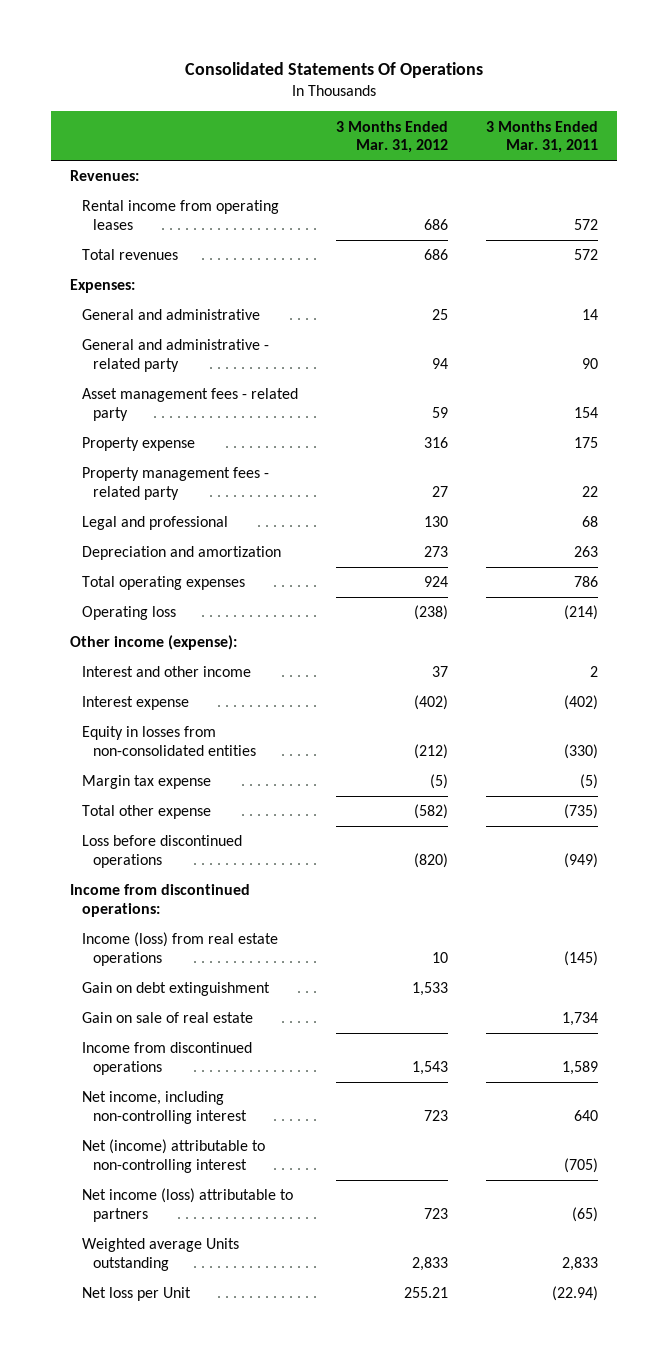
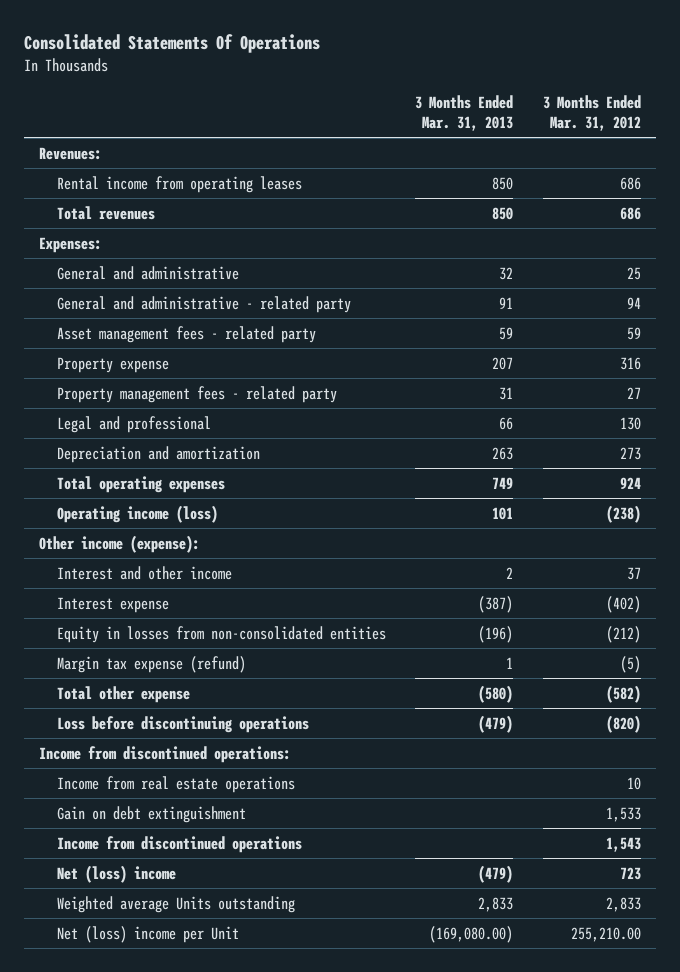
[485,120,598,153] 3 Months Ended Mar. 31, 2011 -> none
none -> [415,94,514,131] 3 Months Ended Mar. 31, 2013
[81,606,176,621] Operating loss -> [56,504,218,523] Operating income (loss)
[81,775,211,790] Margin tax expense -> [56,655,246,673] Margin tax expense (refund)
[81,835,242,868] Loss before discontinued operations -> [56,715,309,733] Loss before discontinuing operations
[81,932,278,966] Income (loss) from real estate operations -> [56,775,295,793] Income from real estate operations
[81,1012,253,1024] Gain on sale of real estate -> none
[81,1091,248,1124] Net income, including non-controlling interest -> none
[81,1139,265,1173] Net (income) attributable to non-controlling interest -> none
[81,1188,293,1222] Net income (loss) attributable to partners -> [56,864,176,883] Net (loss) income
[81,1287,191,1302] Net loss per Unit -> [56,925,239,943] Net (loss) income per Unit
[403,1287,448,1299] 255.21 -> [571,926,642,942] 255,210.00

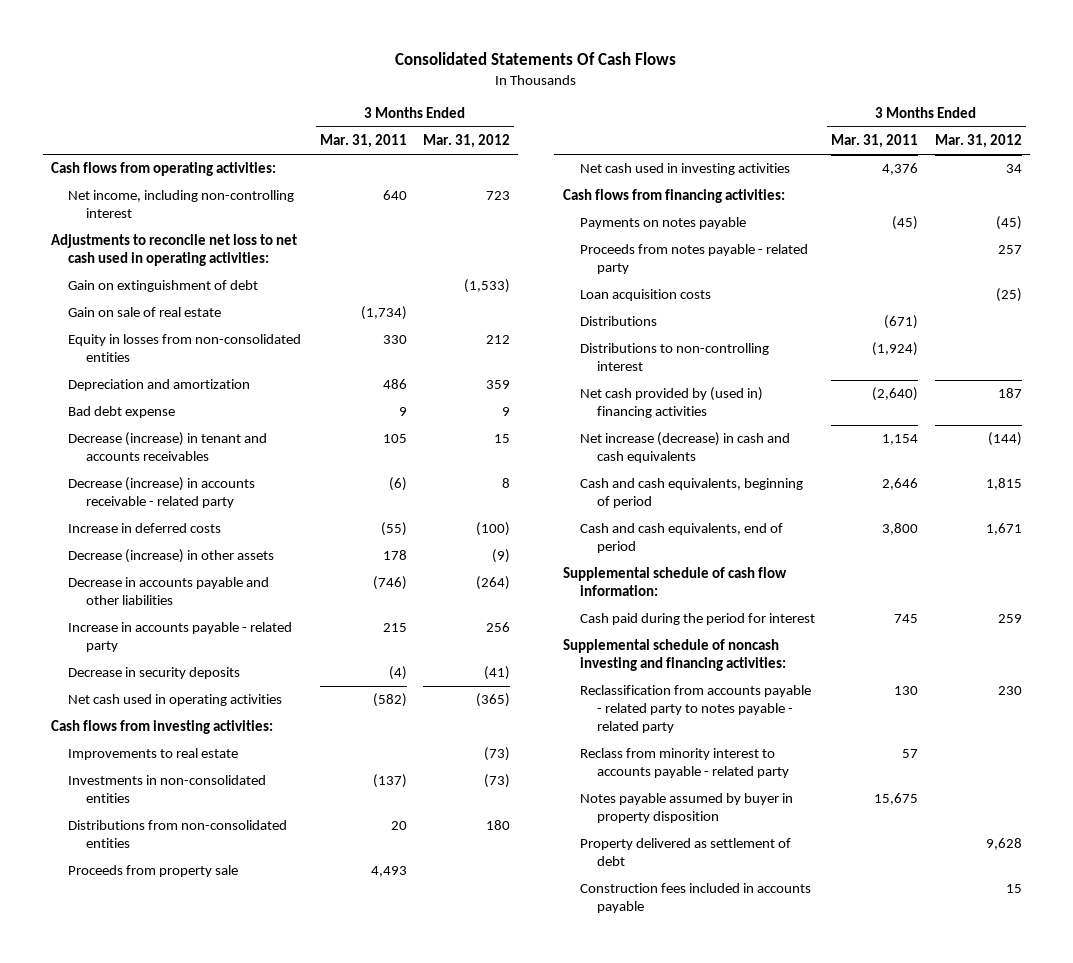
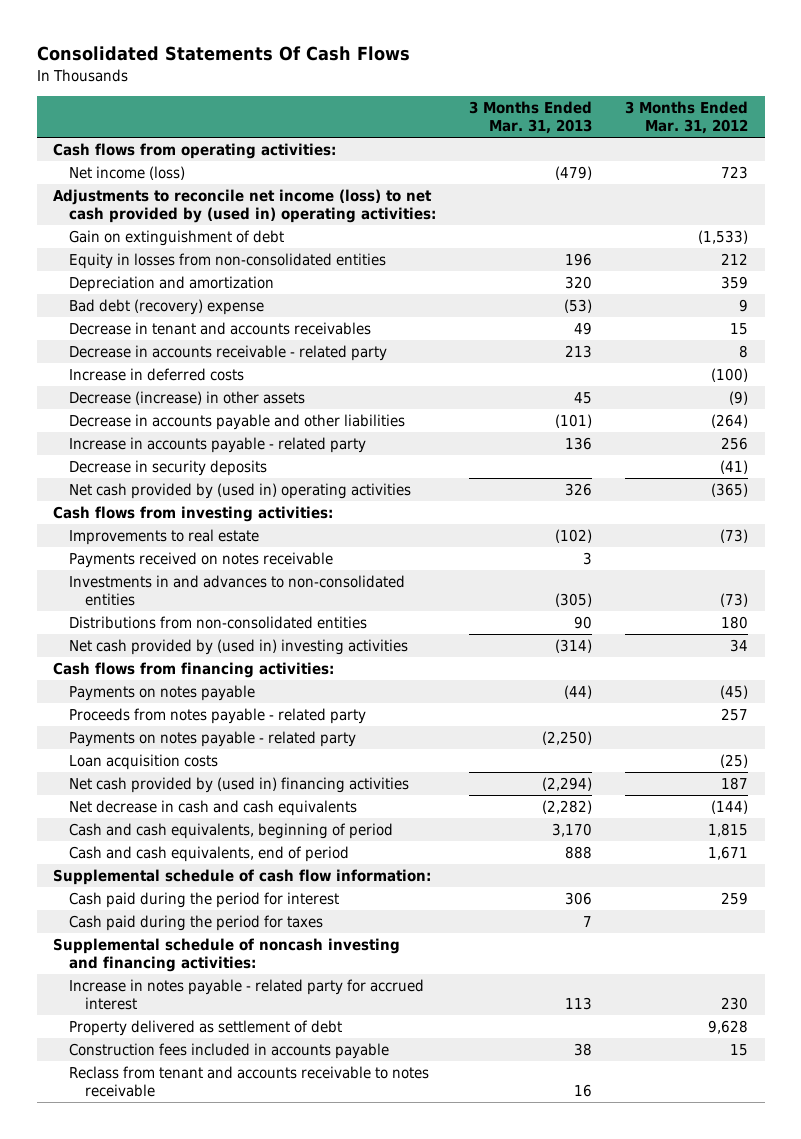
[319,134,407,149] Mar. 31, 2011 -> none
none -> [469,100,593,135] 3 Months Ended Mar. 31, 2013
[68,190,295,219] Net income, including non-controlling interest -> [69,166,186,181] Net income (loss)
[51,234,298,267] Adjustments to reconcile net loss to net cash used in operating activities: -> [53,189,437,224] Adjustments to reconcile net income (loss) to net cash provided by (used in) operating activities:
[68,307,222,318] Gain on sale of real estate -> none
[68,406,176,419] Bad debt expense -> [69,299,265,316] Bad debt (recovery) expense
[68,432,268,462] Decrease (increase) in tenant and accounts receivables -> [69,322,372,336] Decrease in tenant and accounts receivables
[68,477,256,509] Decrease (increase) in accounts receivable - related party -> [69,345,388,362] Decrease in accounts receivable - related party
[68,694,283,707] Net cash used in operating activities -> [69,483,412,500] Net cash provided by (used in) operating activities
none -> [69,552,334,569] Payments received on notes receivable
[68,775,267,804] Investments in non-consolidated entities -> [69,575,406,607] Investments in and advances to non-consolidated entities
[68,865,239,878] Proceeds from property sale -> none
[579,163,790,176] Net cash used in investing activities -> [69,639,409,656] Net cash provided by (used in) investing activities
none -> [69,731,357,748] Payments on notes payable - related party
[579,316,657,327] Distributions -> none
[579,343,769,372] Distributions to non-controlling interest -> none
[579,432,790,464] Net increase (decrease) in cash and cash equivalents -> [69,800,358,817] Net decrease in cash and cash equivalents
none -> [69,915,324,932] Cash paid during the period for taxes
[579,748,789,779] Reclass from minority interest to accounts payable - related party -> none
[579,793,793,824] Notes payable assumed by buyer in property disposition -> none
[579,685,811,733] Reclassification from accounts payable - related party to notes payable - related party -> [69,979,425,1011] Increase in notes payable - related party for accrued interest
none -> [69,1066,430,1098] Reclass from tenant and accounts receivable to notes receivable

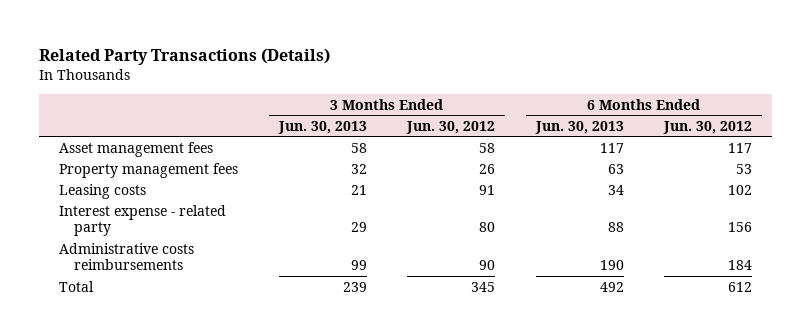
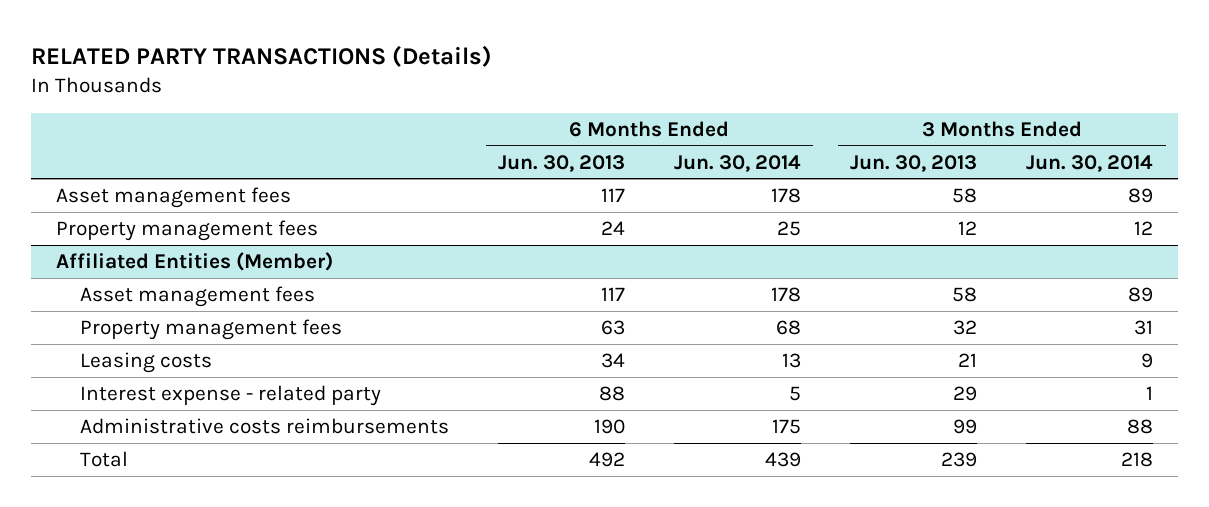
[39,47,331,65] Related Party Transactions (Details) -> [31,44,493,67] RELATED PARTY TRANSACTIONS (Details)
[406,120,496,134] Jun. 30, 2012 -> none
[663,120,753,134] Jun. 30, 2012 -> none
none -> [674,154,802,172] Jun. 30, 2014
none -> [1026,154,1154,172] Jun. 30, 2014
none -> [55,219,318,241] Property management fees
none -> [55,251,333,271] Affiliated Entities (Member)
none -> [79,285,315,307] Asset management fees

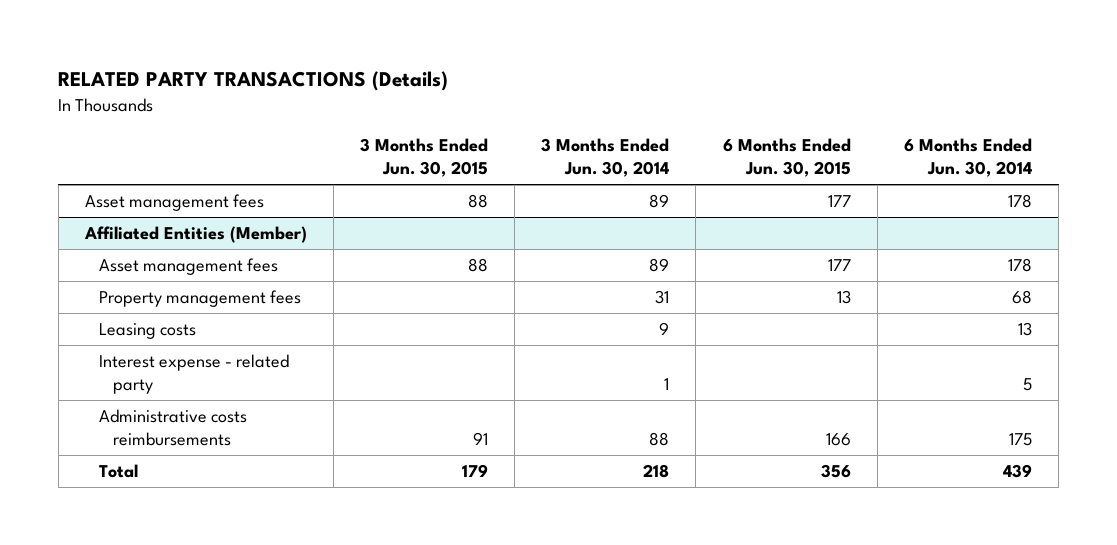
[497,154,625,172] Jun. 30, 2013 -> none
[850,154,978,172] Jun. 30, 2013 -> none
none -> [360,137,489,178] 3 Months Ended Jun. 30, 2015
none -> [722,137,851,178] 6 Months Ended Jun. 30, 2015
[55,219,318,241] Property management fees -> none

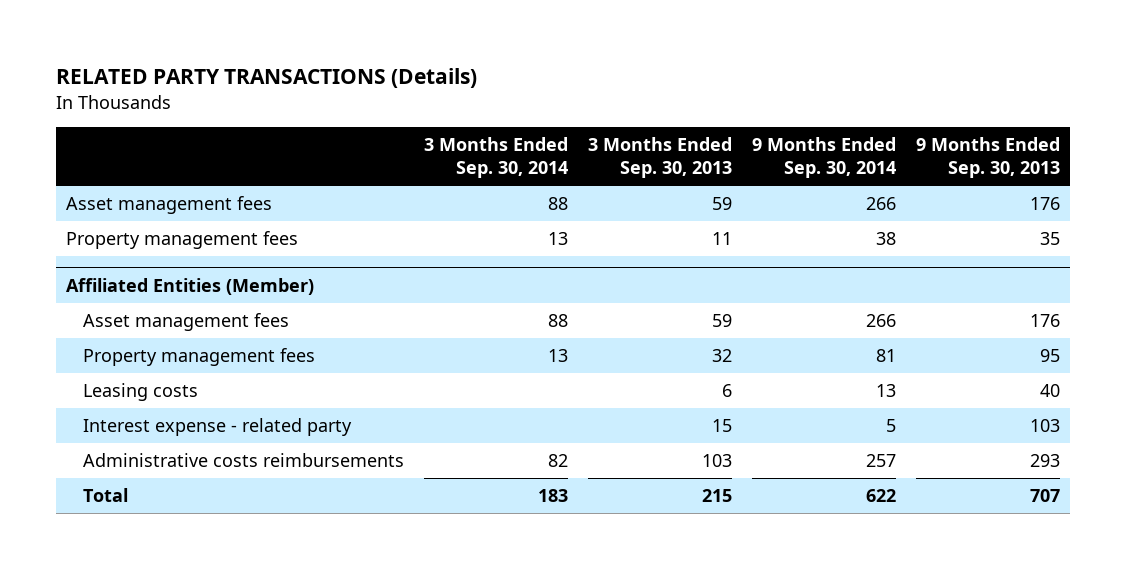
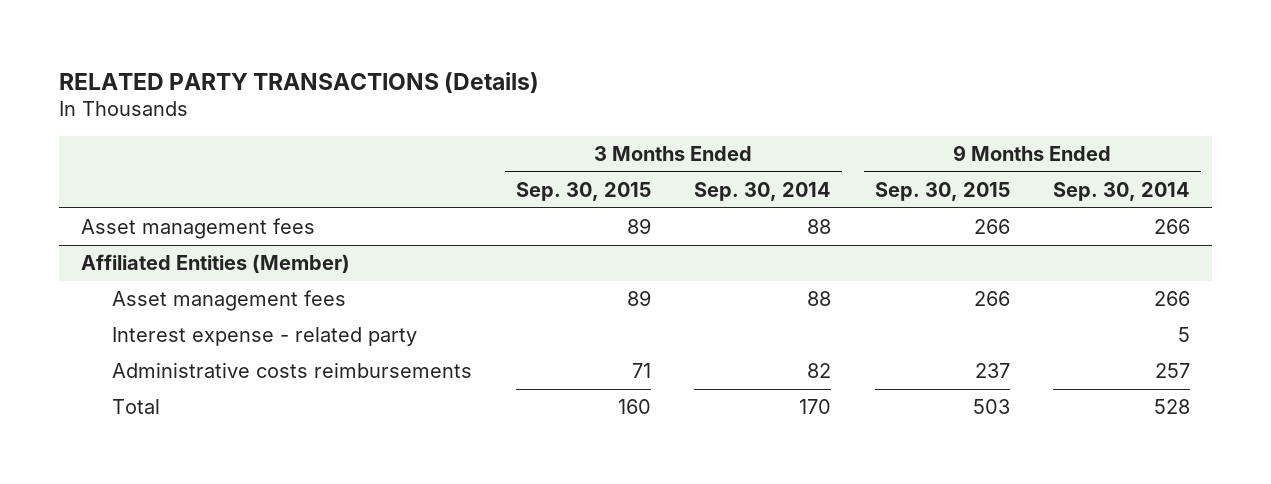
[588,136,733,179] 3 Months Ended Sep. 30, 2013 -> none
[916,136,1061,179] 9 Months Ended Sep. 30, 2013 -> none
none -> [515,182,651,202] Sep. 30, 2015
none -> [874,182,1010,202] Sep. 30, 2015
[65,231,298,250] Property management fees -> none
[82,348,315,367] Property management fees -> none
[82,383,198,402] Leasing costs -> none
[537,489,568,503] 183 -> [799,399,832,415] 170
[866,489,897,503] 622 -> [1154,399,1191,415] 528

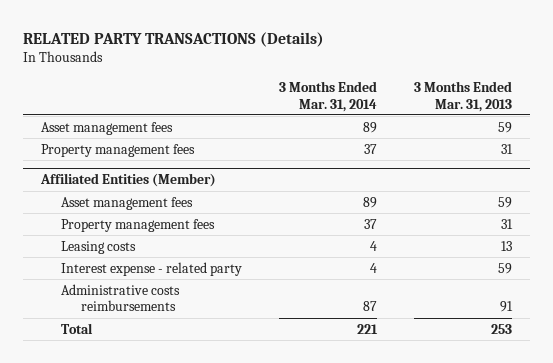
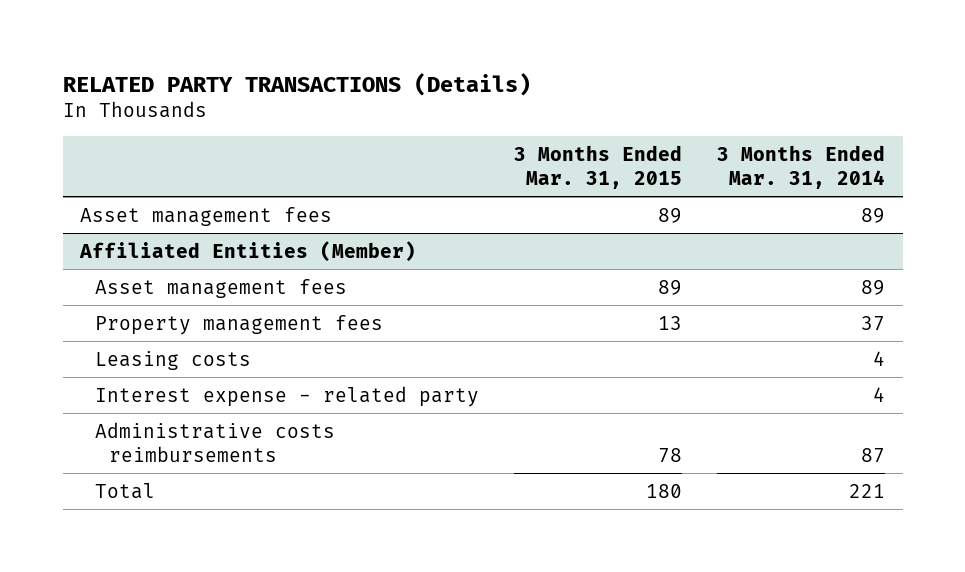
[413,80,512,112] 3 Months Ended Mar. 31, 2013 -> none
none -> [513,144,682,189] 3 Months Ended Mar. 31, 2015
[41,143,196,157] Property management fees -> none

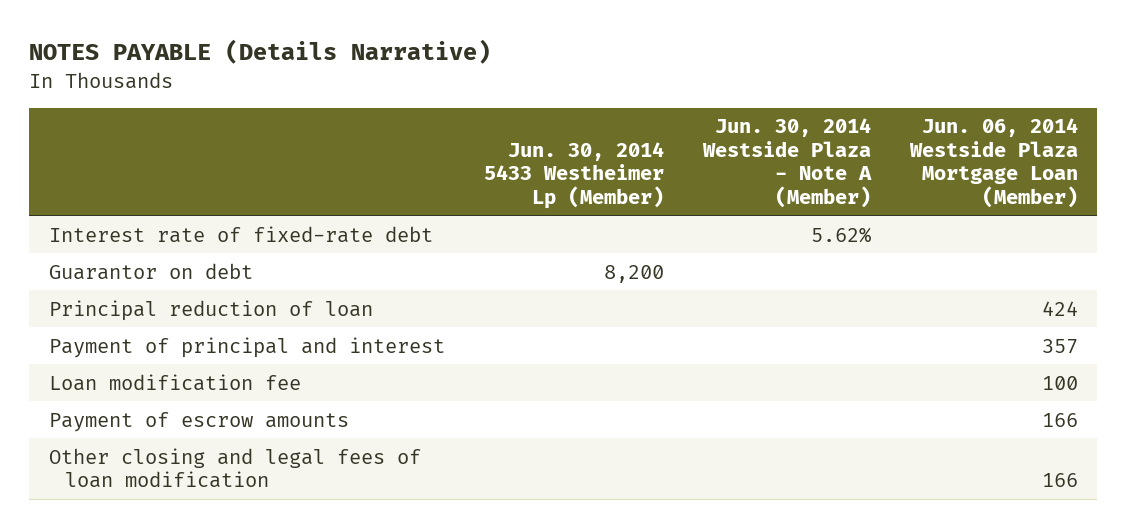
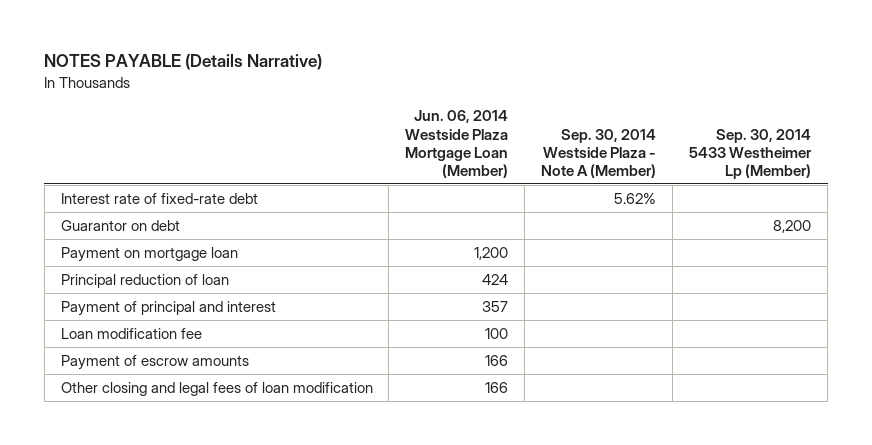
[483,141,664,209] Jun. 30, 2014 5433 Westheimer Lp (Member) -> none
[701,118,872,208] Jun. 30, 2014 Westside Plaza - Note A (Member) -> none
none -> [541,128,657,178] Sep. 30, 2014 Westside Plaza - Note A (Member)
none -> [689,128,813,179] Sep. 30, 2014 5433 Westheimer Lp (Member)
none -> [60,246,238,262] Payment on mortgage loan

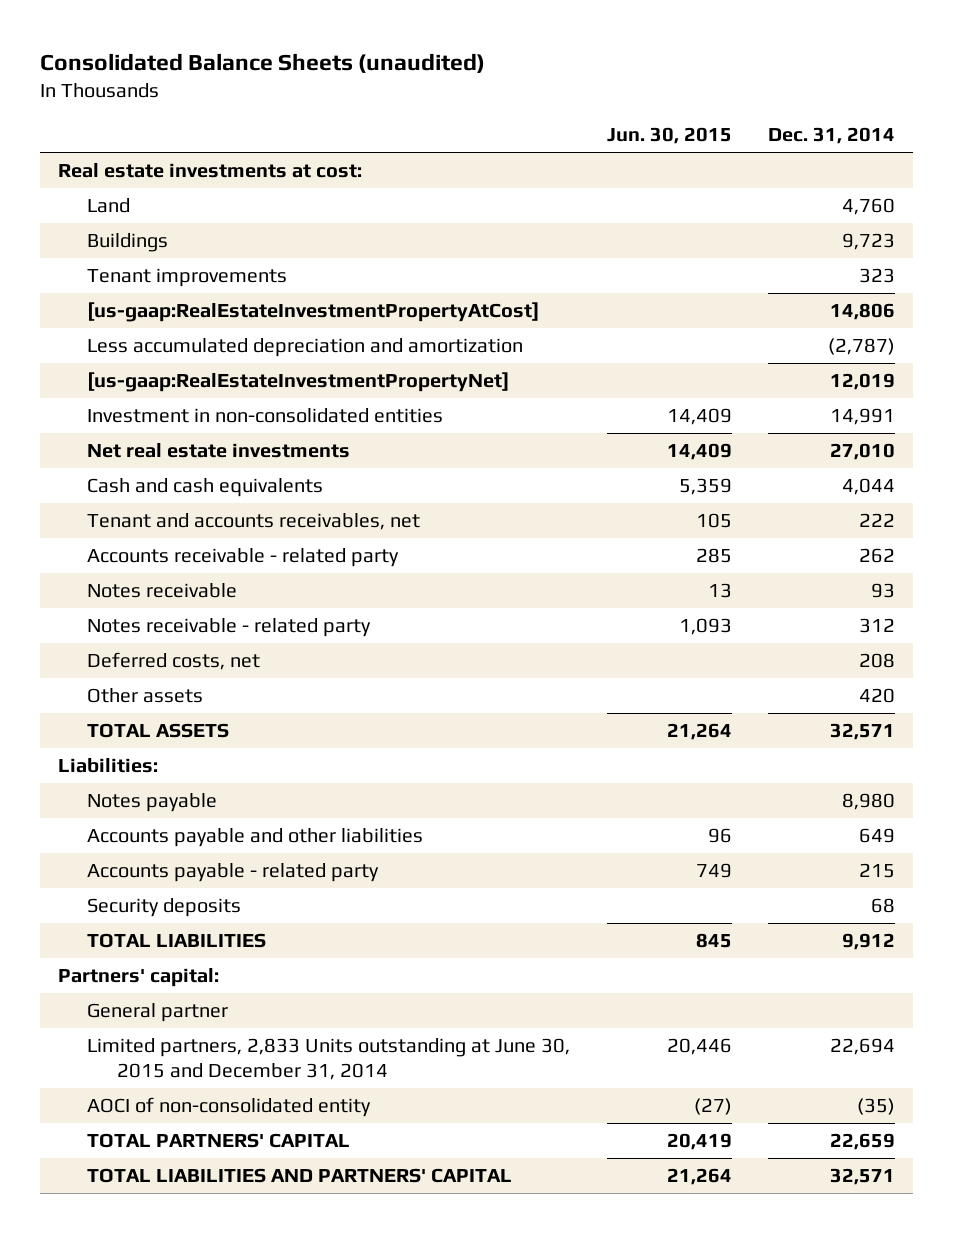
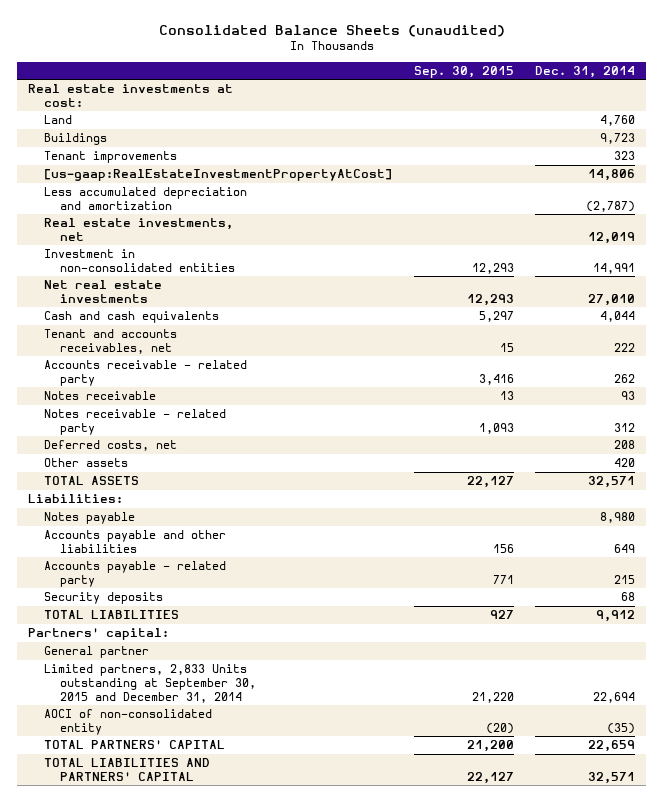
[606,127,732,145] Jun. 30, 2015 -> none
none -> [413,65,514,78] Sep. 30, 2015
[87,372,510,393] [us-gaap:RealEstateInvestmentPropertyNet] -> [43,218,233,241] Real estate investments, net
[87,1038,571,1080] Limited partners, 2,833 Units outstanding at June 30, 2015 and December 31, 2014 -> [43,664,256,703] Limited partners, 2,833 Units outstanding at September 30, 2015 and December 31, 2014

